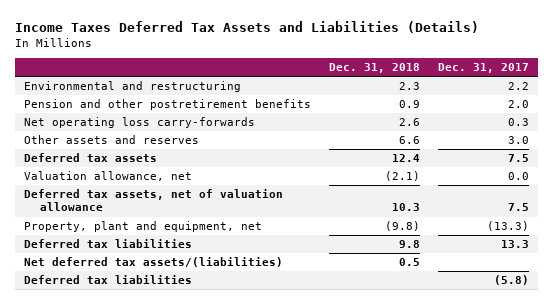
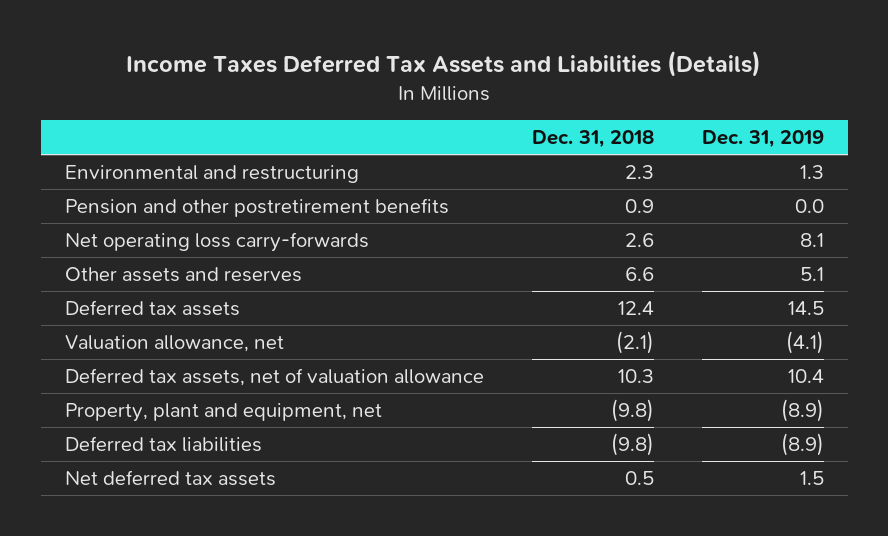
[438,63,530,74] Dec. 31, 2017 -> none
none -> [701,130,824,149] Dec. 31, 2019
[23,275,192,285] Deferred tax liabilities -> none
[399,240,421,249] 9.8 -> [610,432,654,456] (9.8)
[23,257,283,268] Net deferred tax assets/(liabilities) -> [64,469,276,486] Net deferred tax assets

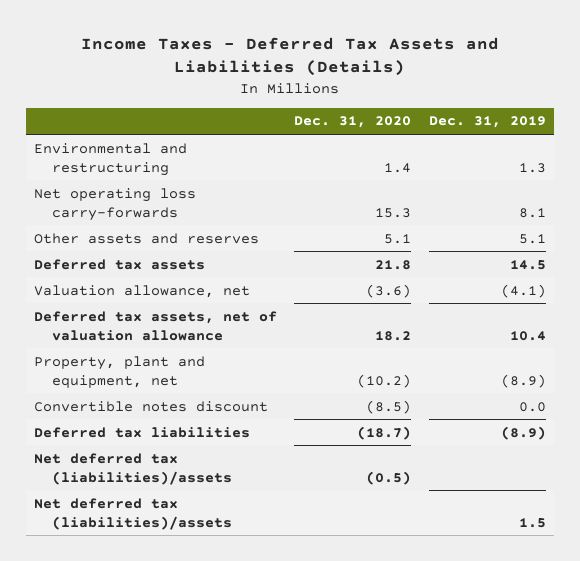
[126,51,762,78] Income Taxes Deferred Tax Assets and Liabilities (Details) -> [80,36,499,77] Income Taxes - Deferred Tax Assets and Liabilities (Details)
[531,130,654,149] Dec. 31, 2018 -> none
none -> [294,116,412,129] Dec. 31, 2020
[64,197,449,217] Pension and other postretirement benefits -> none
none -> [34,400,269,412] Convertible notes discount
none -> [34,452,232,485] Net deferred tax (liabilities)/assets
[64,469,276,486] Net deferred tax assets -> [34,497,232,530] Net deferred tax (liabilities)/assets

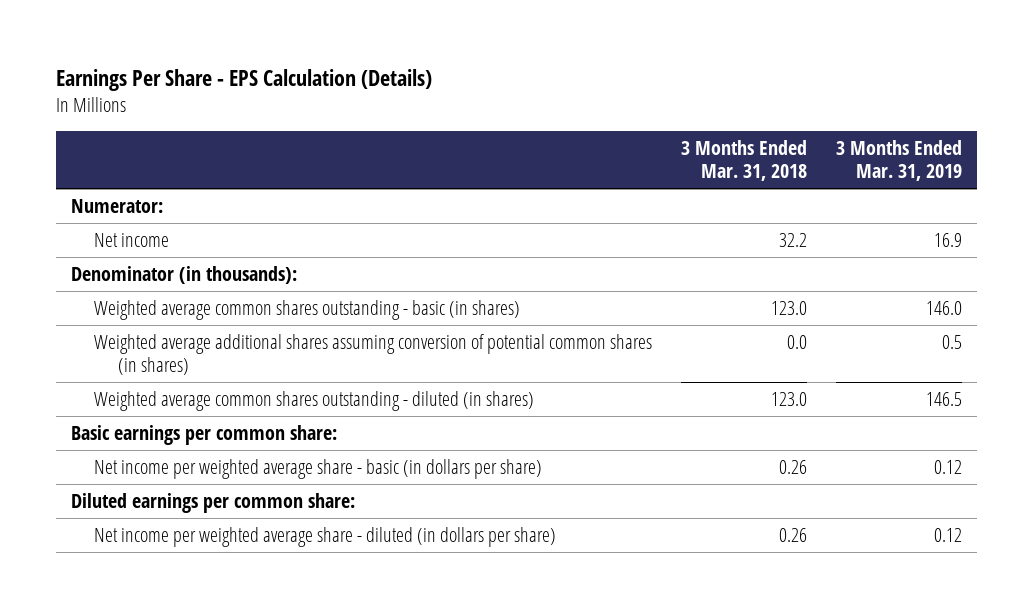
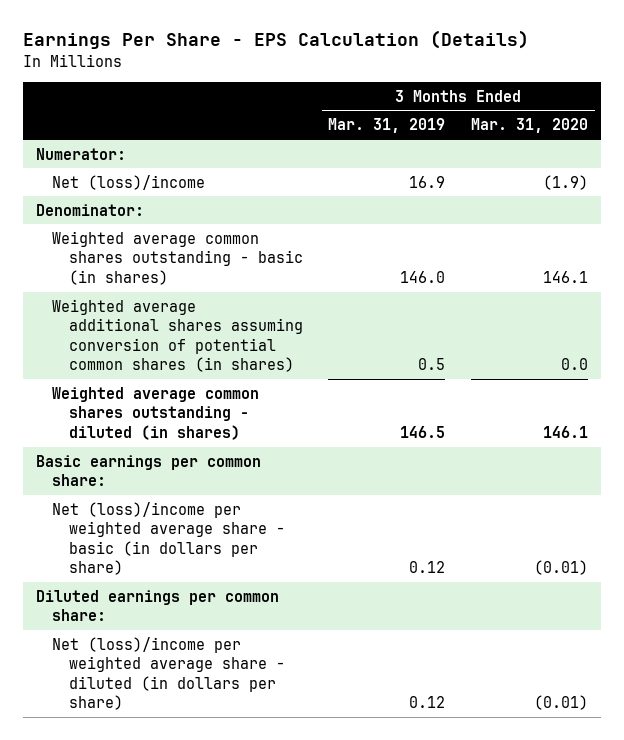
[681,140,808,182] 3 Months Ended Mar. 31, 2018 -> none
none -> [471,118,589,134] Mar. 31, 2020
[94,232,170,247] Net income -> [52,174,206,190] Net (loss)/income
[70,265,297,284] Denominator (in thousands): -> [35,203,144,216] Denominator:
[94,458,543,479] Net income per weighted average share - basic (in dollars per share) -> [52,501,285,576] Net (loss)/income per weighted average share - basic (in dollars per share)
[94,526,557,547] Net income per weighted average share - diluted (in dollars per share) -> [52,636,285,711] Net (loss)/income per weighted average share - diluted (in dollars per share)

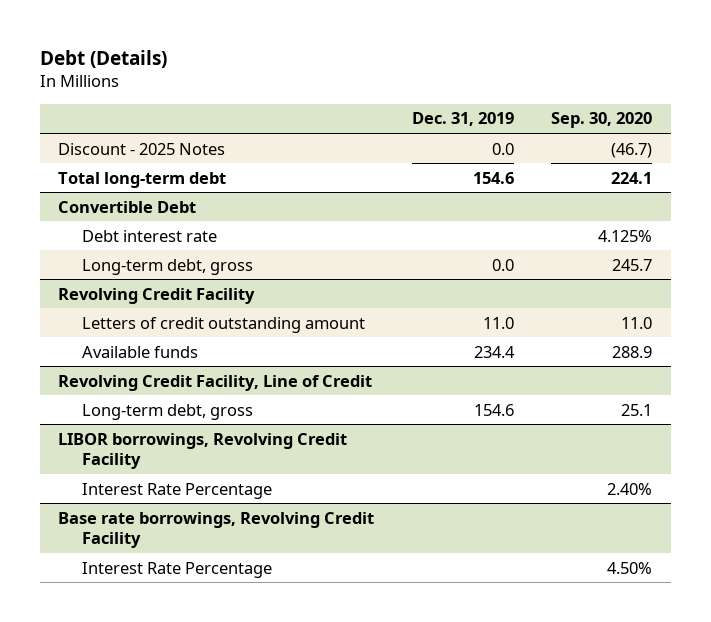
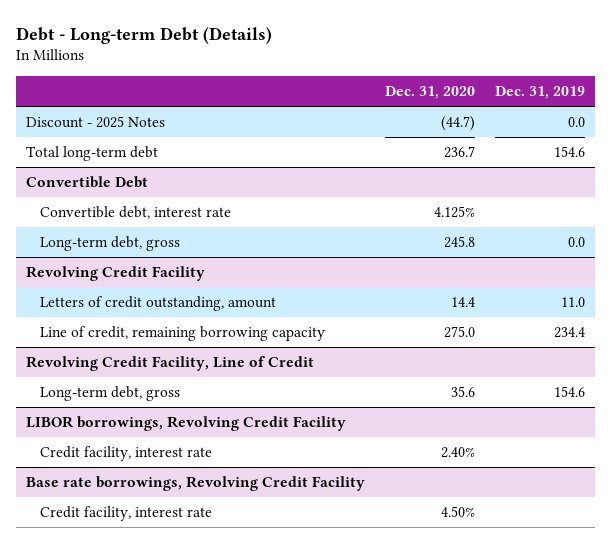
[39,50,167,69] Debt (Details) -> [15,26,272,44] Debt - Long-term Debt (Details)
[551,112,653,129] Sep. 30, 2020 -> none
none -> [385,85,476,99] Dec. 31, 2020
[81,229,217,242] Debt interest rate -> [39,206,231,220] Convertible debt, interest rate
[81,316,365,333] Letters of credit outstanding amount -> [39,296,276,312] Letters of credit outstanding, amount
[81,345,198,358] Available funds -> [39,326,325,342] Line of credit, remaining borrowing capacity
[81,482,272,499] Interest Rate Percentage -> [39,446,212,462] Credit facility, interest rate
[81,561,272,578] Interest Rate Percentage -> [39,506,212,522] Credit facility, interest rate

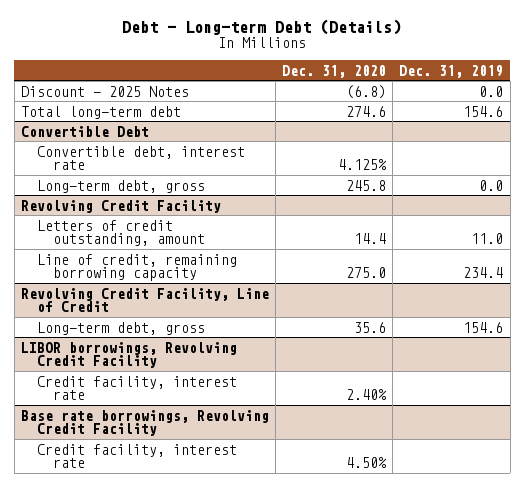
[441,116,476,132] (44.7) -> [346,84,387,99] (6.8)
[444,146,476,159] 236.7 -> [346,105,387,117] 274.6

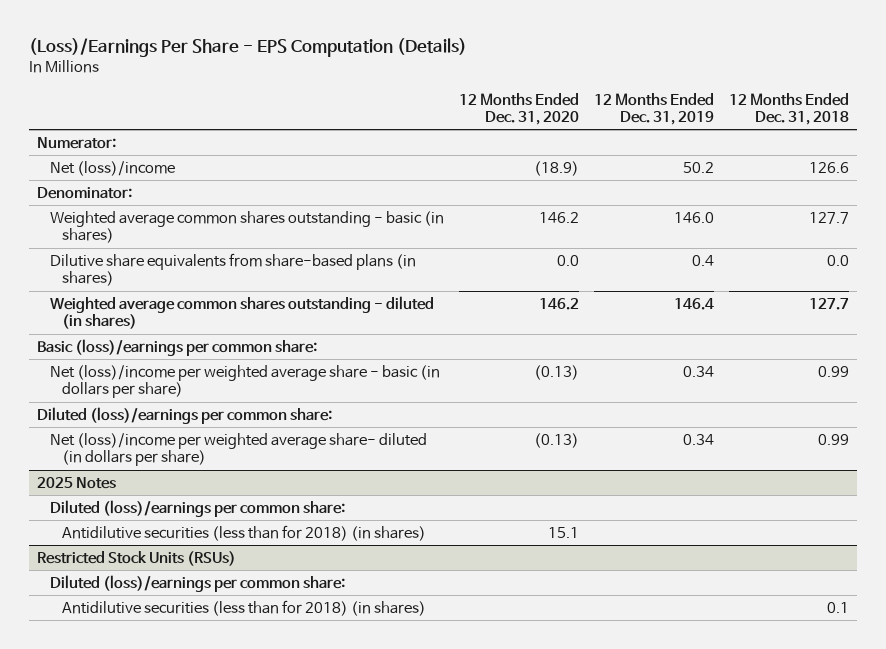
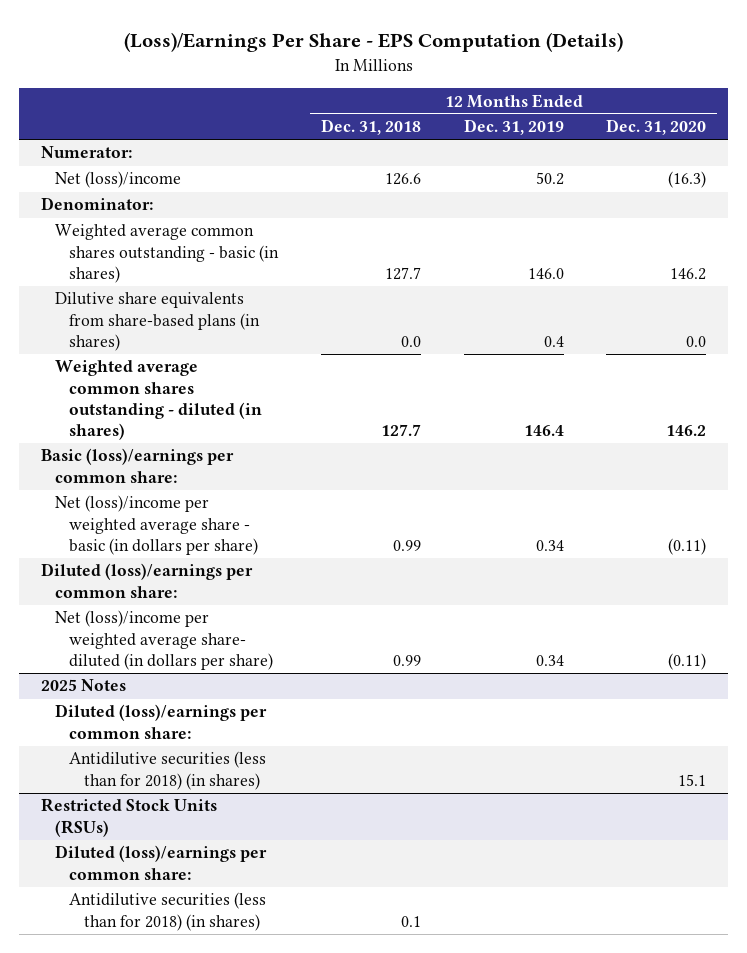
[533,160,579,176] (18.9) -> [668,171,707,189] (16.3)
[533,364,579,380] (0.13) -> [668,537,707,555] (0.11)
[533,432,579,448] (0.13) -> [668,652,707,670] (0.11)

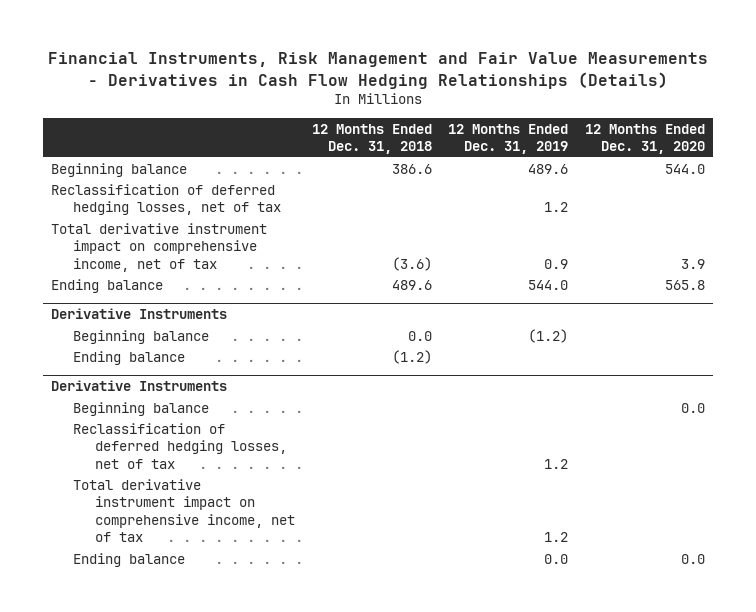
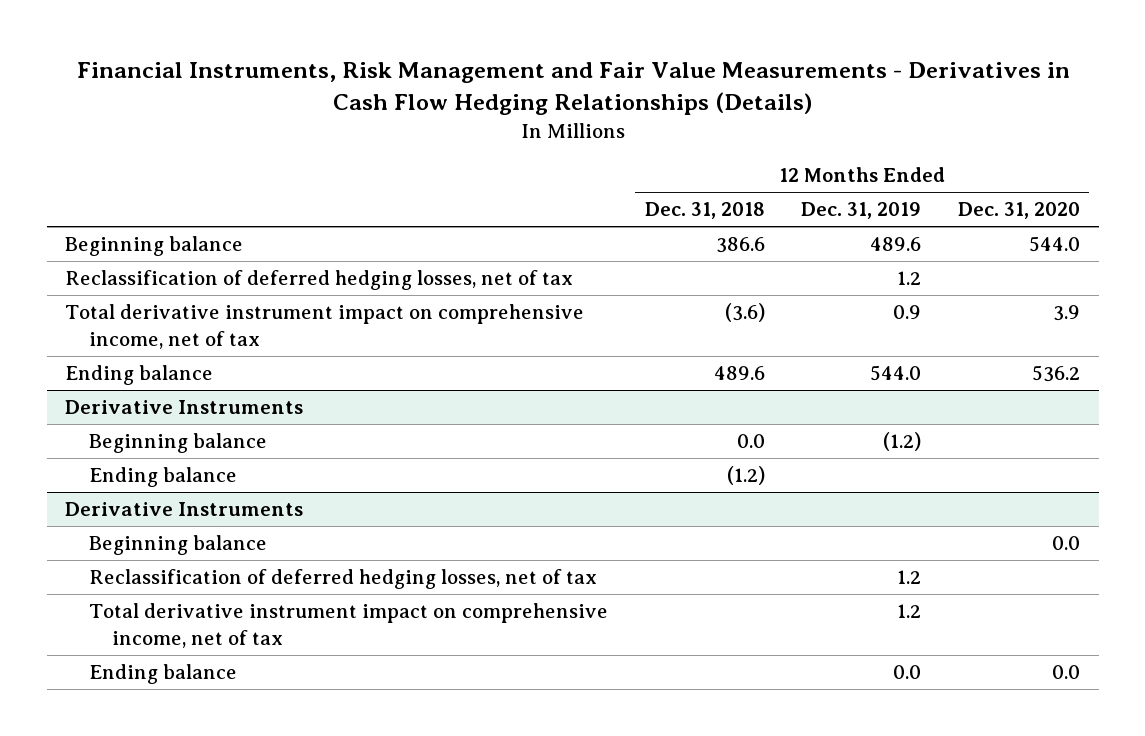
[664,279,705,290] 565.8 -> [1032,365,1081,383] 536.2

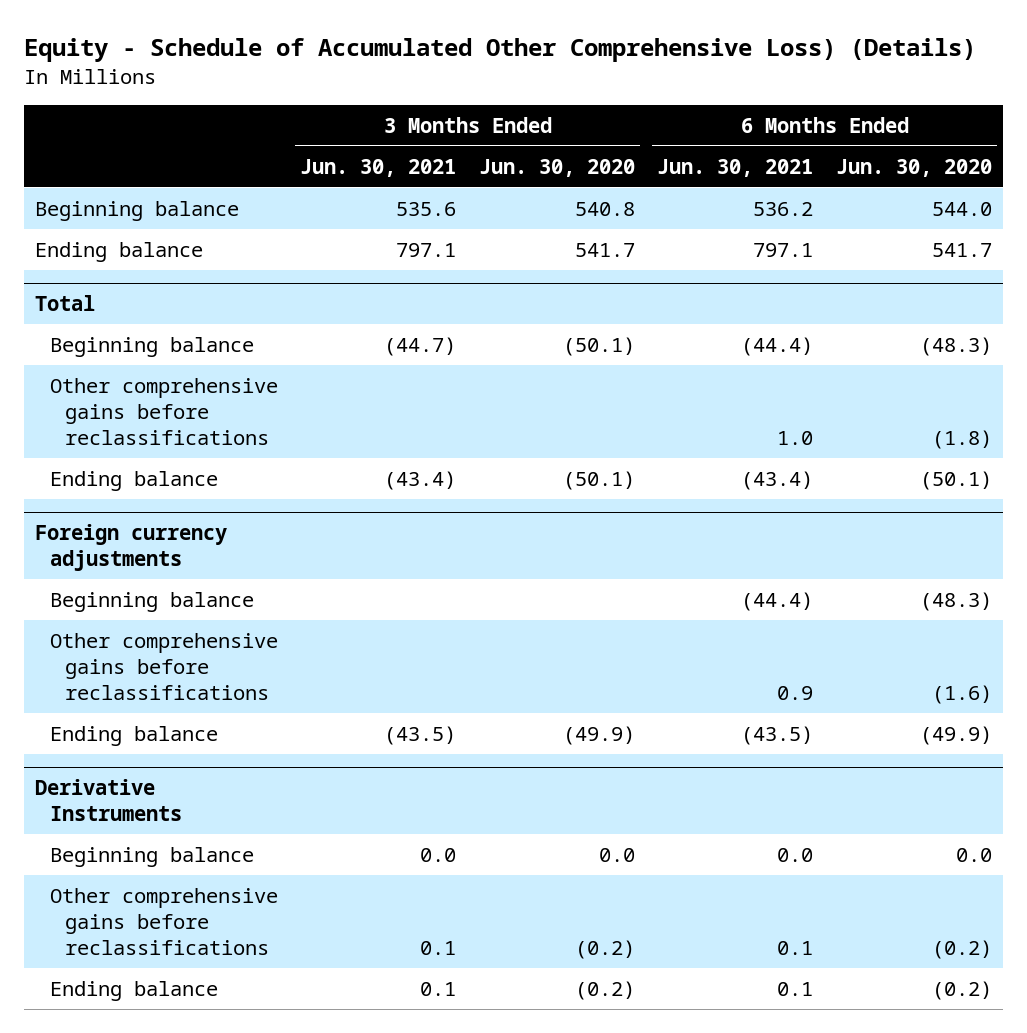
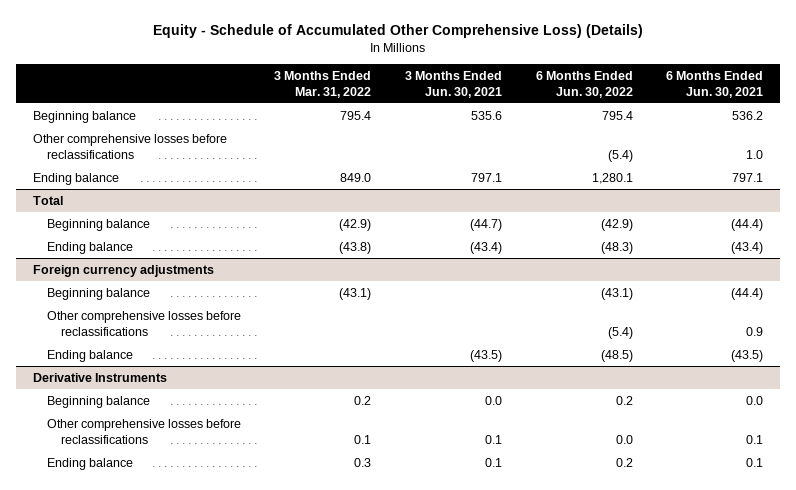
[478,158,635,177] Jun. 30, 2020 -> none
[835,158,992,177] Jun. 30, 2020 -> none
none -> [274,70,372,98] 3 Months Ended Mar. 31, 2022
none -> [535,70,633,98] 6 Months Ended Jun. 30, 2022
none -> [32,133,227,159] Other comprehensive losses before reclassifications
[49,378,278,446] Other comprehensive gains before reclassifications -> none
[49,633,278,701] Other comprehensive gains before reclassifications -> [46,310,241,336] Other comprehensive losses before reclassifications
[49,888,278,956] Other comprehensive gains before reclassifications -> [46,418,241,444] Other comprehensive losses before reclassifications

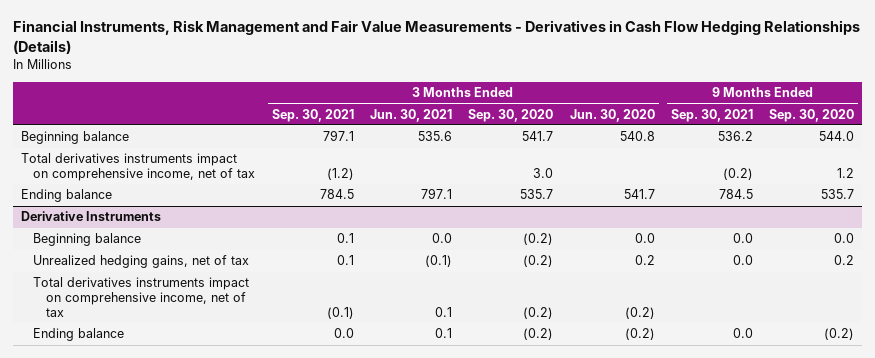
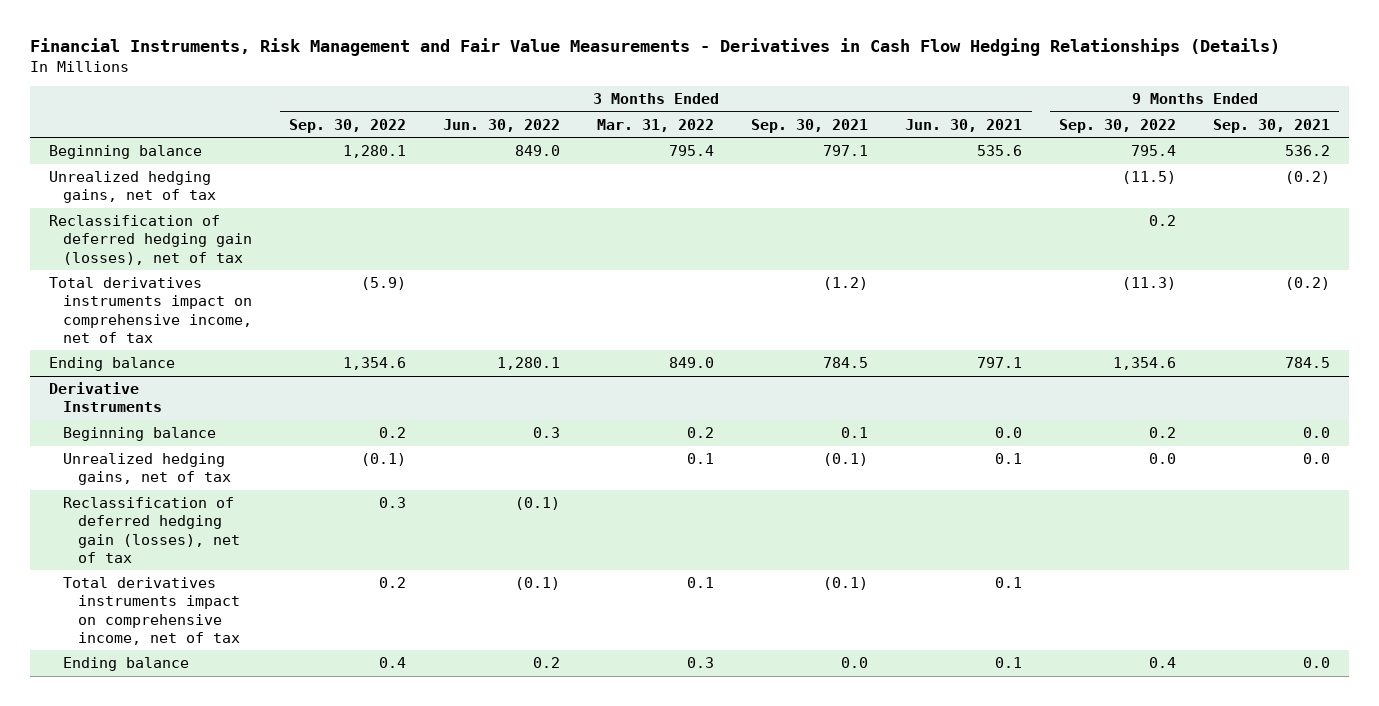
[468,108,554,122] Sep. 30, 2020 -> none
[569,108,655,122] Jun. 30, 2020 -> none
[769,108,855,122] Sep. 30, 2020 -> none
none -> [289,118,407,133] Sep. 30, 2022
none -> [443,118,561,132] Jun. 30, 2022
none -> [597,118,715,132] Mar. 31, 2022
none -> [1059,118,1177,133] Sep. 30, 2022
none -> [48,171,217,204] Unrealized hedging gains, net of tax
none -> [48,215,253,265] Reclassification of deferred hedging gain (losses), net of tax
[336,255,354,266] 0.1 -> [823,453,869,467] (0.1)
[424,255,452,268] (0.1) -> [995,453,1023,465] 0.1
none -> [63,497,241,563] Reclassification of deferred hedging gain (losses), net of tax

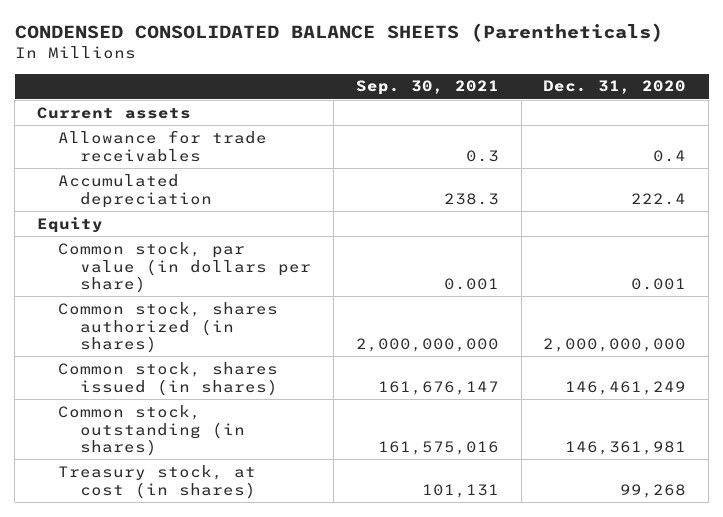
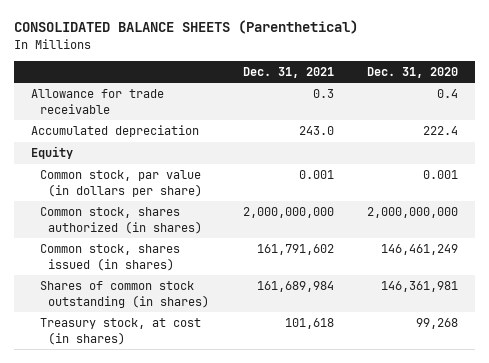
[14,23,663,43] CONDENSED CONSOLIDATED BALANCE SHEETS (Parentheticals) -> [13,20,358,35] CONSOLIDATED BALANCE SHEETS (Parenthetical)
[355,80,499,96] Sep. 30, 2021 -> none
none -> [242,66,334,78] Dec. 31, 2021
[36,106,191,119] Current assets -> none
[58,129,268,162] Allowance for trade receivables -> [30,89,164,114] Allowance for trade receivable
[58,404,246,457] Common stock, outstanding (in shares) -> [39,281,210,308] Shares of common stock outstanding (in shares)

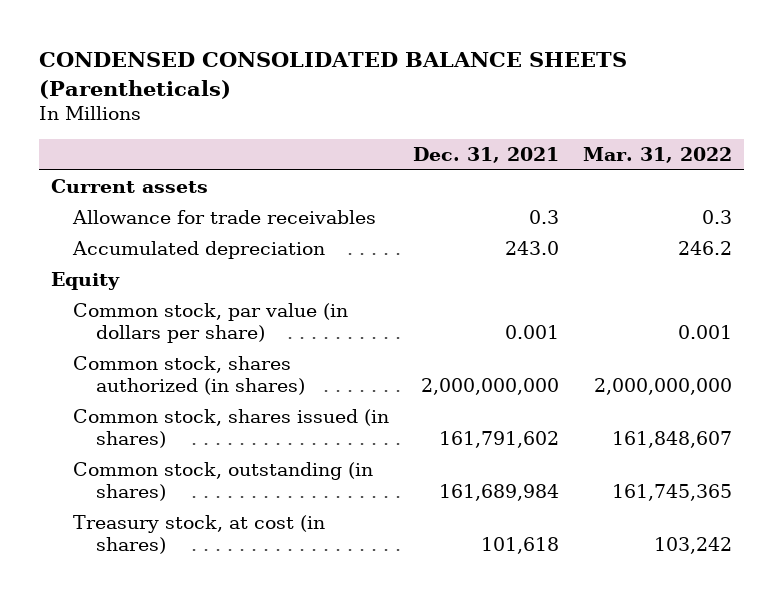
[13,20,358,35] CONSOLIDATED BALANCE SHEETS (Parenthetical) -> [38,52,627,99] CONDENSED CONSOLIDATED BALANCE SHEETS (Parentheticals)
[367,66,459,78] Dec. 31, 2020 -> none
none -> [583,146,733,163] Mar. 31, 2022
none -> [50,179,208,194] Current assets
[30,89,164,114] Allowance for trade receivable -> [72,210,377,225] Allowance for trade receivables
[39,281,210,308] Shares of common stock outstanding (in shares) -> [73,462,374,502] Common stock, outstanding (in shares)

